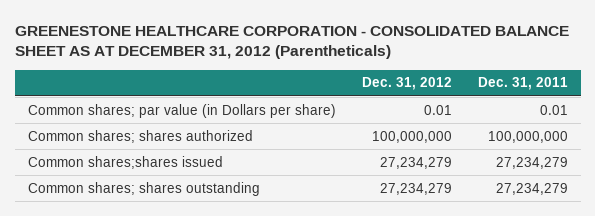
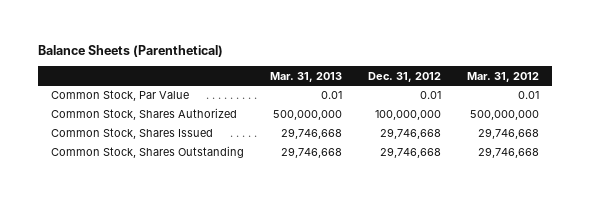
[14,25,569,60] GREENESTONE HEALTHCARE CORPORATION - CONSOLIDATED BALANCE SHEET AS AT DECEMBER 31, 2012 (Parentheticals) -> [38,45,224,58] Balance Sheets (Parenthetical)
[477,77,568,91] Dec. 31, 2011 -> none
none -> [269,71,342,82] Mar. 31, 2013
none -> [466,71,539,82] Mar. 31, 2012
[27,103,336,118] Common shares; par value (in Dollars per share) -> [51,90,190,102] Common Stock, Par Value
[27,129,253,143] Common shares; shares authorized -> [51,108,238,121] Common Stock, Shares Authorized
[27,155,223,169] Common shares;shares issued -> [51,128,214,140] Common Stock, Shares Issued
[379,156,452,169] 27,234,279 -> [379,128,441,140] 29,746,668
[27,181,260,196] Common shares; shares outstanding -> [51,146,245,159] Common Stock, Shares Outstanding
[379,182,452,195] 27,234,279 -> [379,147,441,159] 29,746,668

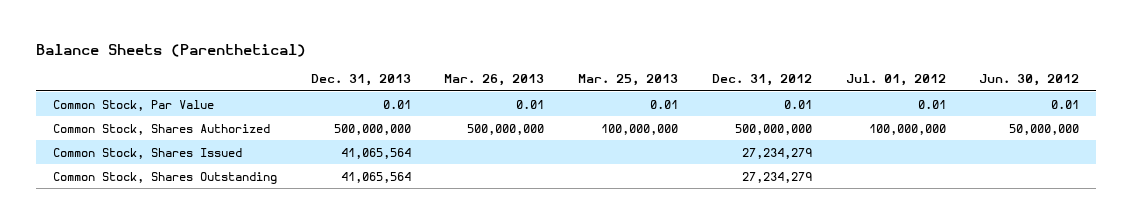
[269,71,342,82] Mar. 31, 2013 -> none
[466,71,539,82] Mar. 31, 2012 -> none
none -> [310,74,411,87] Dec. 31, 2013
none -> [444,74,545,87] Mar. 26, 2013
none -> [578,74,679,87] Mar. 25, 2013
none -> [845,74,946,87] Jul. 01, 2012
none -> [979,74,1080,87] Jun. 30, 2012
[374,110,441,121] 100,000,000 -> [734,123,812,135] 500,000,000
[379,128,441,140] 29,746,668 -> [741,147,812,159] 27,234,279
[379,147,441,159] 29,746,668 -> [741,171,812,183] 27,234,279

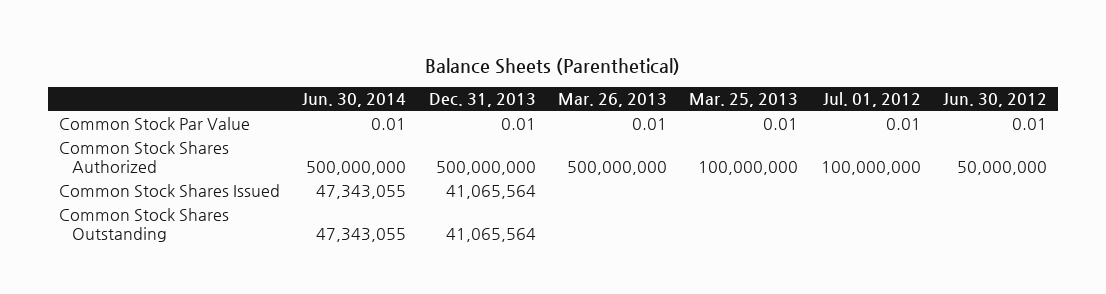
[711,74,812,87] Dec. 31, 2012 -> none
none -> [302,93,407,108] Jun. 30, 2014
[52,99,214,111] Common Stock, Par Value -> [59,117,251,131] Common Stock Par Value
[52,123,270,135] Common Stock, Shares Authorized -> [59,141,230,174] Common Stock Shares Authorized
[52,147,242,159] Common Stock, Shares Issued -> [59,184,281,198] Common Stock Shares Issued
[52,171,277,184] Common Stock, Shares Outstanding -> [59,208,230,243] Common Stock Shares Outstanding

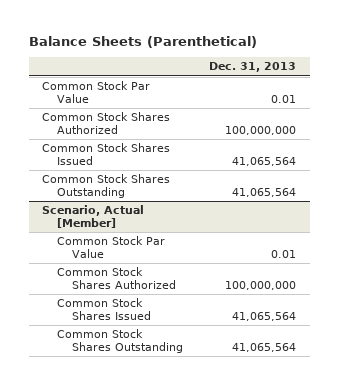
[302,93,407,108] Jun. 30, 2014 -> none
[557,93,667,108] Mar. 26, 2013 -> none
[689,93,799,108] Mar. 25, 2013 -> none
[822,92,921,108] Jul. 01, 2012 -> none
[942,93,1047,108] Jun. 30, 2012 -> none
[435,161,536,176] 500,000,000 -> [225,126,297,136] 100,000,000
none -> [42,205,145,229] Scenario, Actual [Member]
none -> [57,236,166,259] Common Stock Par Value
none -> [57,267,177,290] Common Stock Shares Authorized
none -> [57,298,152,321] Common Stock Shares Issued
none -> [57,329,184,354] Common Stock Shares Outstanding

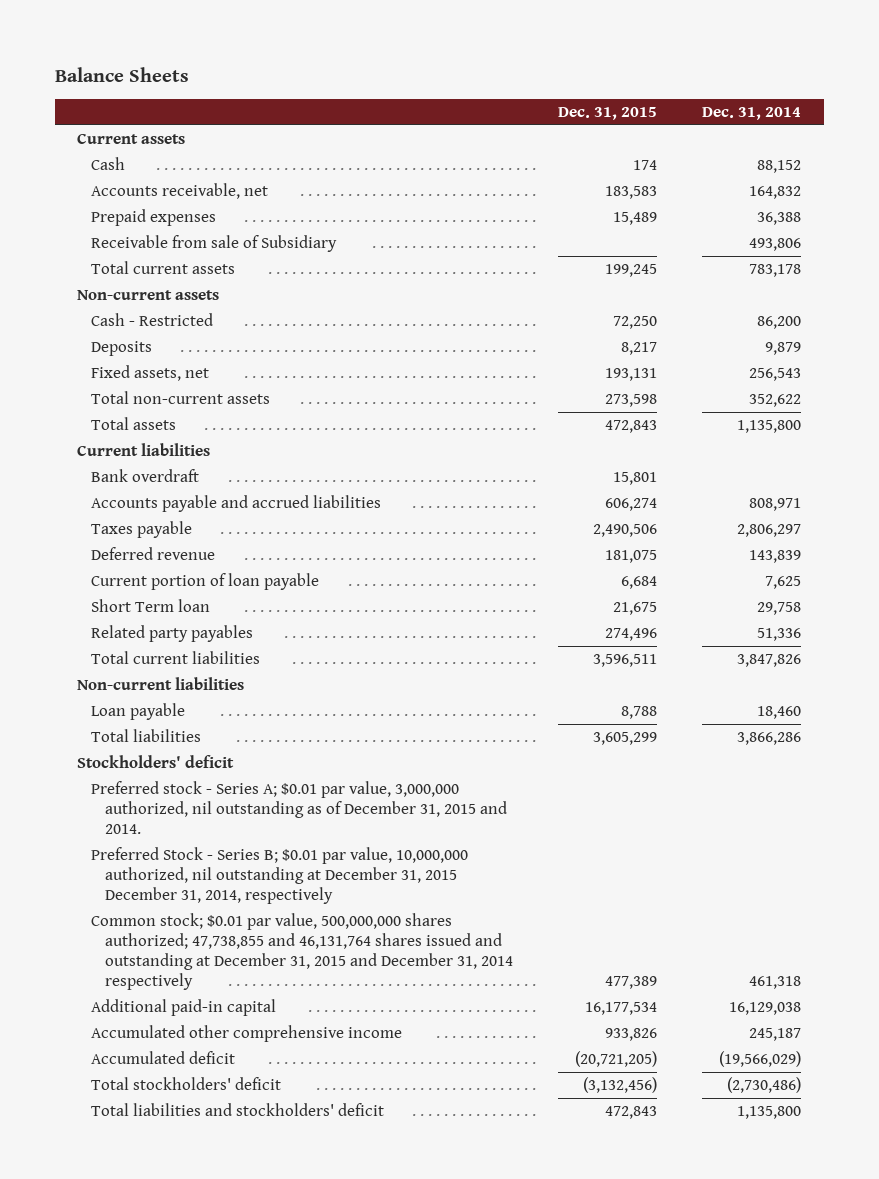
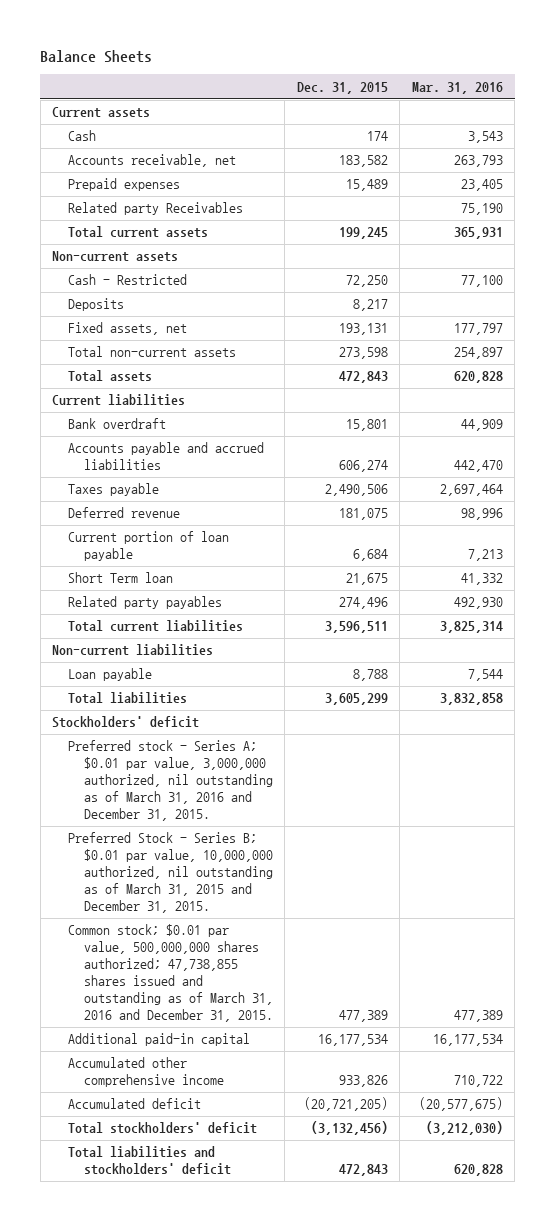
[702,106,802,120] Dec. 31, 2014 -> none
none -> [411,81,503,94] Mar. 31, 2016
[605,186,658,200] 183,583 -> [338,155,388,168] 183,582
[91,235,338,253] Receivable from sale of Subsidiary -> none
none -> [68,202,244,216] Related party Receivables
[91,781,508,835] Preferred stock - Series A; $0.01 par value, 3,000,000 authorized, nil outstanding as of December 31, 2015 and 2014. -> [68,740,274,821] Preferred stock - Series A; $0.01 par value, 3,000,000 authorized, nil outstanding as of March 31, 2016 and December 31, 2015.
[91,847,469,905] Preferred Stock - Series B; $0.01 par value, 10,000,000 authorized, nil outstanding at December 31, 2015 December 31, 2014, respectively -> [68,832,274,913] Preferred Stock - Series B; $0.01 par value, 10,000,000 authorized, nil outstanding as of March 31, 2015 and December 31, 2015.
[91,913,514,991] Common stock; $0.01 par value, 500,000,000 shares authorized; 47,738,855 and 46,131,764 shares issued and outstanding at December 31, 2015 and December 31, 2014 respectively -> [68,924,274,1022] Common stock; $0.01 par value, 500,000,000 shares authorized; 47,738,855 shares issued and outstanding as of March 31, 2016 and December 31, 2015.

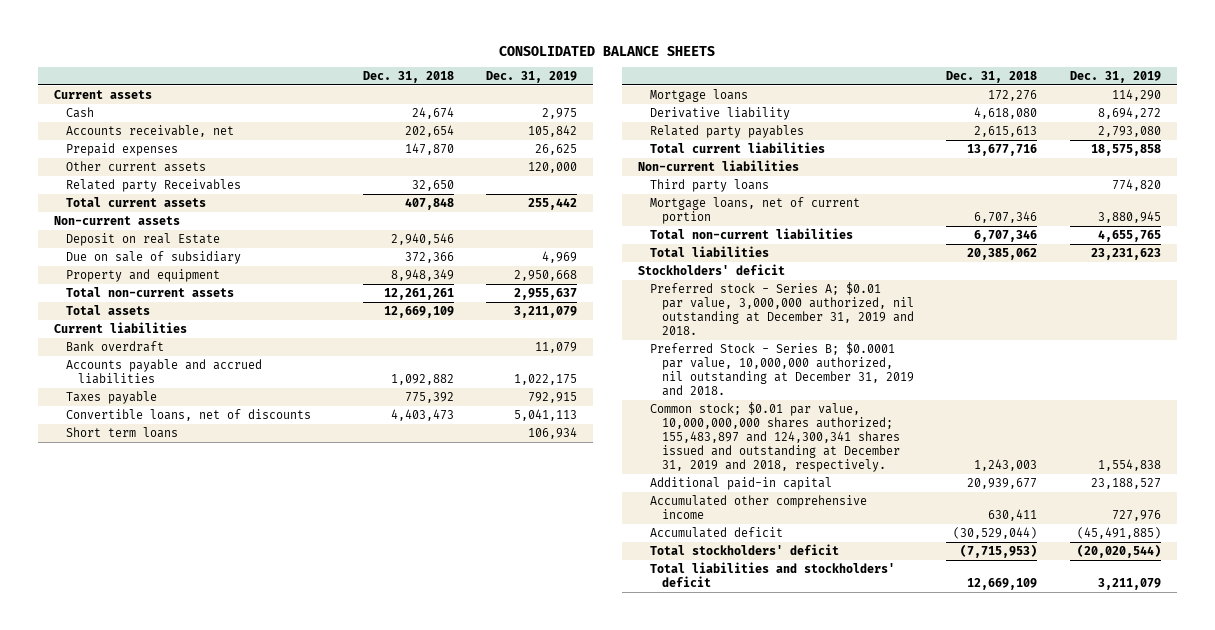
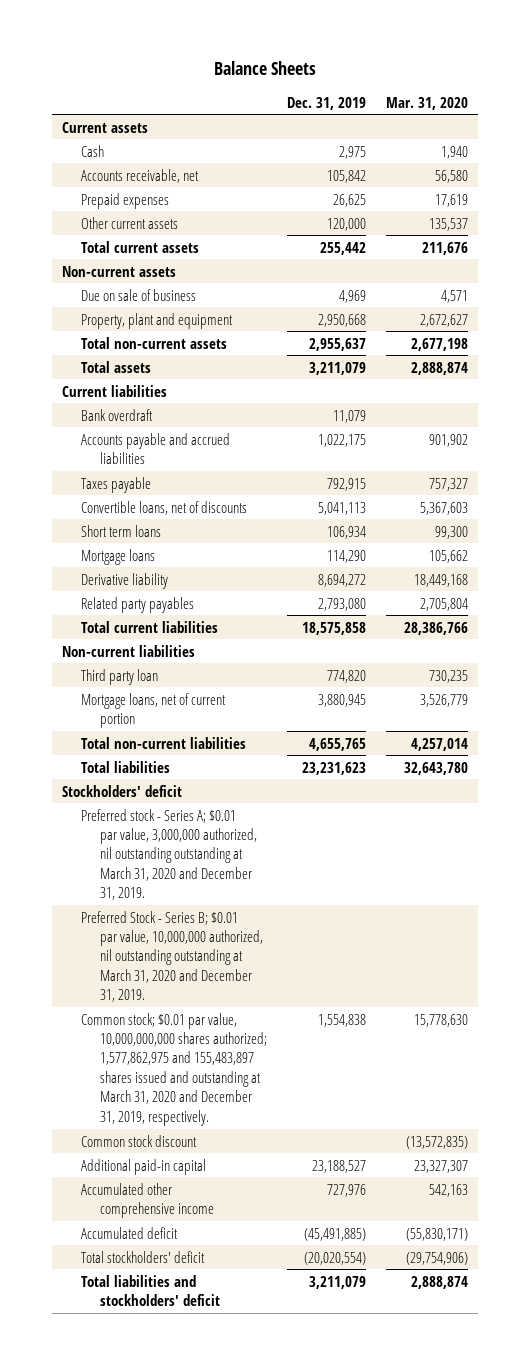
[499,45,716,56] CONSOLIDATED BALANCE SHEETS -> [213,61,316,76] Balance Sheets
[362,70,454,83] Dec. 31, 2018 -> none
none -> [386,96,469,110] Mar. 31, 2020
[66,178,242,192] Related party Receivables -> none
[66,232,221,246] Deposit on real Estate -> none
[66,250,242,264] Due on sale of subsidiary -> [80,288,196,301] Due on sale of business
[66,268,221,282] Property and equipment -> [80,312,233,329] Property, plant and equipment
[649,178,769,192] Third party loans -> [80,668,158,685] Third party loan
[649,281,915,335] Preferred stock - Series A; $0.01 par value, 3,000,000 authorized, nil outstanding at December 31, 2019 and 2018. -> [80,808,257,901] Preferred stock - Series A; $0.01 par value, 3,000,000 authorized, nil outstanding outstanding at March 31, 2020 and December 31, 2019.
[649,341,915,396] Preferred Stock - Series B; $0.0001 par value, 10,000,000 authorized, nil outstanding at December 31, 2019 and 2018. -> [80,910,263,1003] Preferred Stock - Series B; $0.01 par value, 10,000,000 authorized, nil outstanding outstanding at March 31, 2020 and December 31, 2019.
[649,401,901,472] Common stock; $0.01 par value, 10,000,000,000 shares authorized; 155,483,897 and 124,300,341 shares issued and outstanding at December 31, 2019 and 2018, respectively. -> [80,1012,267,1126] Common stock; $0.01 par value, 10,000,000,000 shares authorized; 1,577,862,975 and 155,483,897 shares issued and outstanding at March 31, 2020 and December 31, 2019, respectively.
none -> [80,1134,197,1147] Common stock discount
[1076,543,1161,558] (20,020,544) -> [303,1251,366,1265] (20,020,554)

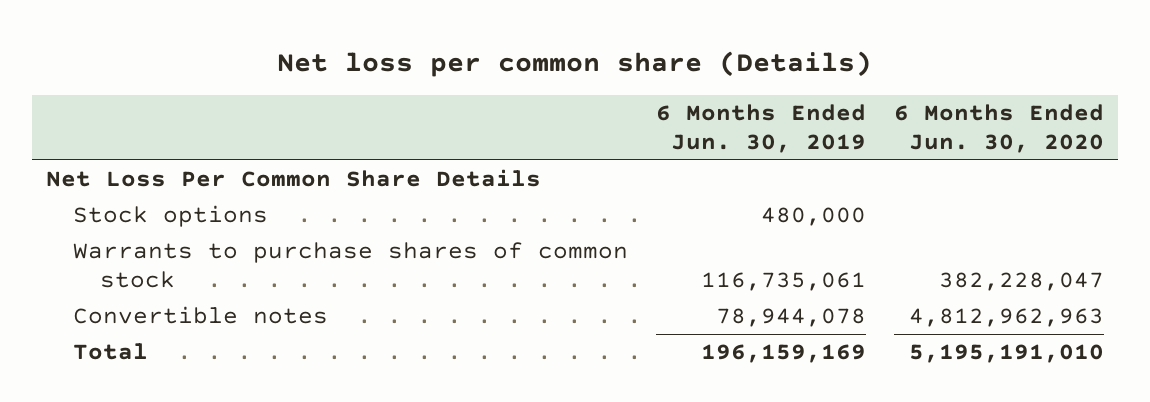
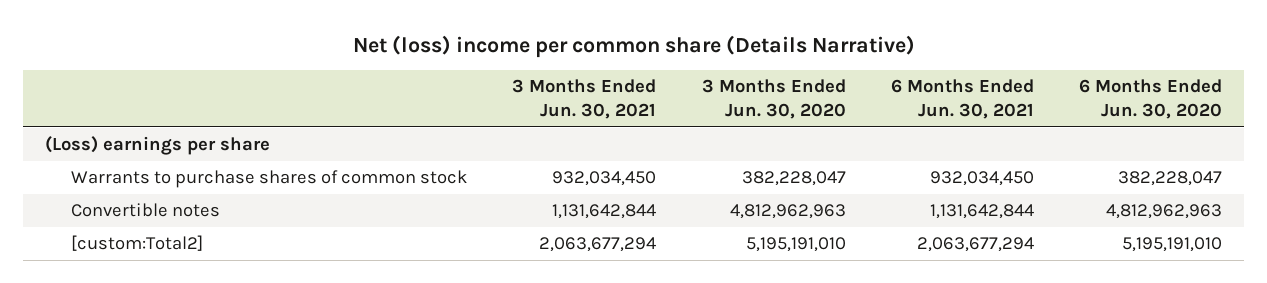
[277,50,873,77] Net loss per common share (Details) -> [352,34,915,58] Net (loss) income per common share (Details Narrative)
[656,104,867,154] 6 Months Ended Jun. 30, 2019 -> none
none -> [512,79,657,120] 3 Months Ended Jun. 30, 2021
none -> [701,79,846,120] 3 Months Ended Jun. 30, 2020
none -> [890,79,1034,120] 6 Months Ended Jun. 30, 2021
[46,169,542,188] Net Loss Per Common Share Details -> none
[73,205,269,228] Stock options -> none
none -> [45,136,271,156] (Loss) earnings per share
[73,343,149,361] Total -> [71,235,204,252] [custom:Total2]

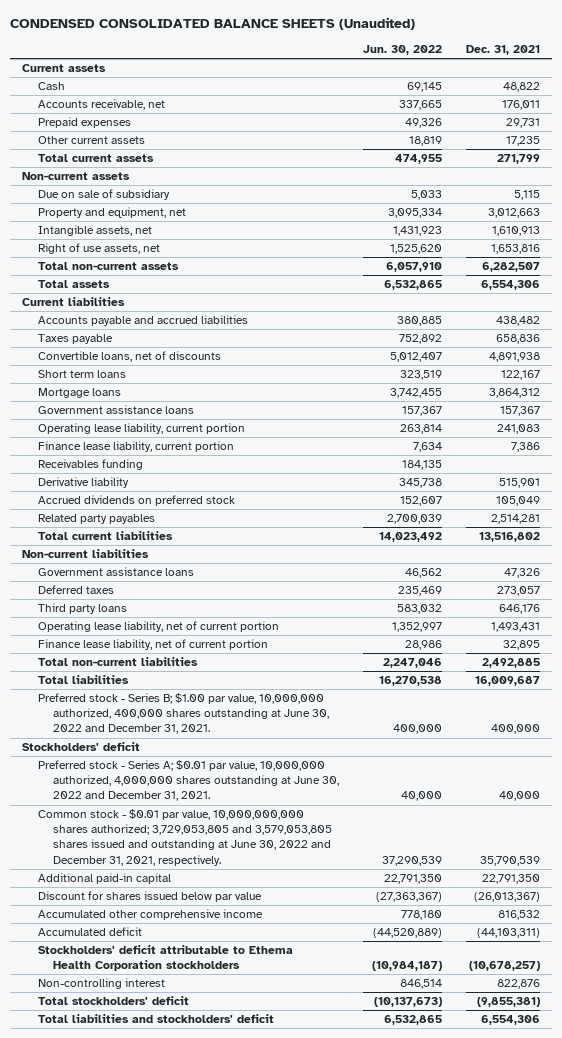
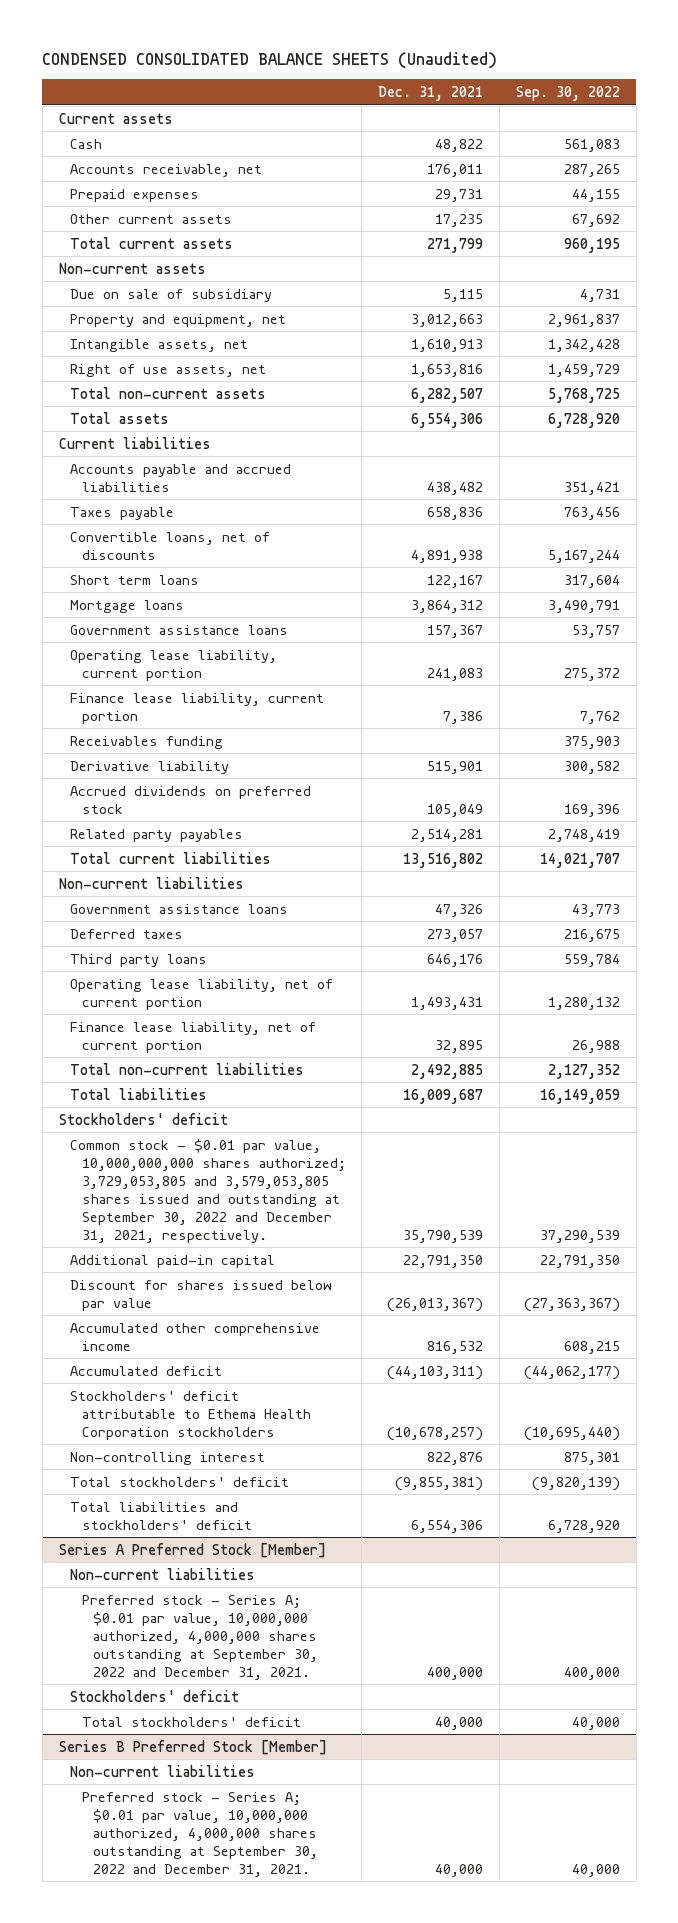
[363,45,443,56] Jun. 30, 2022 -> none
none -> [515,86,620,102] Sep. 30, 2022
[37,693,330,735] Preferred stock - Series B; $1.00 par value, 10,000,000 authorized, 400,000 shares outstanding at June 30, 2022 and December 31, 2021. -> none
[37,760,340,802] Preferred stock - Series A; $0.01 par value, 10,000,000 authorized, 4,000,000 shares outstanding at June 30, 2022 and December 31, 2021. -> none
[37,809,333,866] Common stock - $0.01 par value, 10,000,000,000 shares authorized; 3,729,053,805 and 3,579,053,805 shares issued and outstanding at June 30, 2022 and December 31, 2021, respectively. -> [70,1138,346,1243] Common stock - $0.01 par value, 10,000,000,000 shares authorized; 3,729,053,805 and 3,579,053,805 shares issued and outstanding at September 30, 2022 and December 31, 2021, respectively.
none -> [58,1542,326,1558] Series A Preferred Stock [Member]
none -> [70,1567,256,1580] Non-current liabilities
none -> [81,1594,319,1680] Preferred stock - Series A; $0.01 par value, 10,000,000 authorized, 4,000,000 shares outstanding at September 30, 2022 and December 31, 2021.
none -> [70,1689,240,1702] Stockholders' deficit
none -> [81,1716,301,1727] Total stockholders' deficit
none -> [58,1739,327,1755] Series B Preferred Stock [Member]
none -> [70,1764,256,1777] Non-current liabilities
none -> [81,1791,319,1877] Preferred stock - Series A; $0.01 par value, 10,000,000 authorized, 4,000,000 shares outstanding at September 30, 2022 and December 31, 2021.

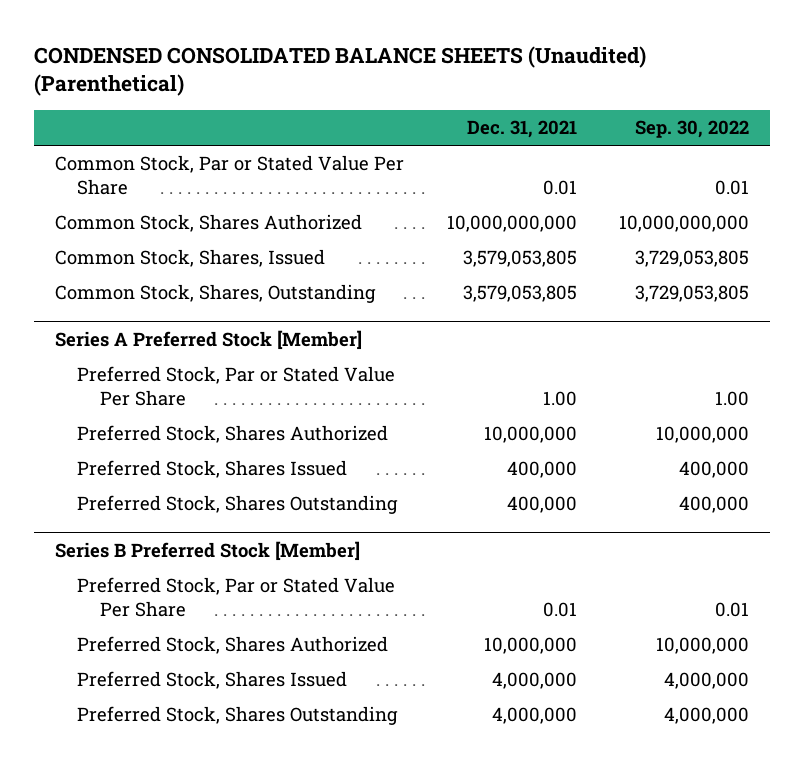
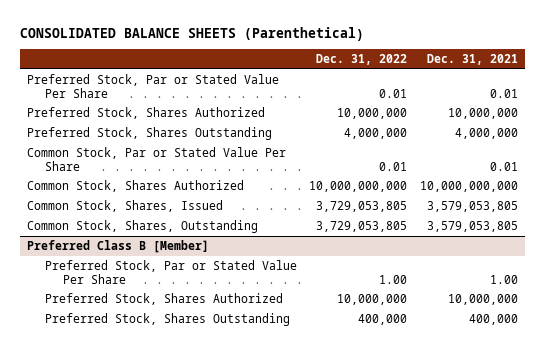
[33,45,646,97] CONDENSED CONSOLIDATED BALANCE SHEETS (Unaudited) (Parenthetical) -> [20,26,365,41] CONSOLIDATED BALANCE SHEETS (Parenthetical)
[635,120,750,139] Sep. 30, 2022 -> none
none -> [316,53,408,65] Dec. 31, 2022
none -> [26,73,279,98] Preferred Stock, Par or Stated Value Per Share
none -> [26,106,265,119] Preferred Stock, Shares Authorized
none -> [26,126,272,140] Preferred Stock, Shares Outstanding
[55,329,363,350] Series A Preferred Stock [Member] -> none
none -> [26,239,209,253] Preferred Class B [Member]
[77,460,348,479] Preferred Stock, Shares Issued -> none
[55,540,361,561] Series B Preferred Stock [Member] -> none
[77,577,396,617] Preferred Stock, Par or Stated Value Per Share -> none
[77,636,389,655] Preferred Stock, Shares Authorized -> none
[77,671,348,690] Preferred Stock, Shares Issued -> none
[77,706,399,726] Preferred Stock, Shares Outstanding -> none

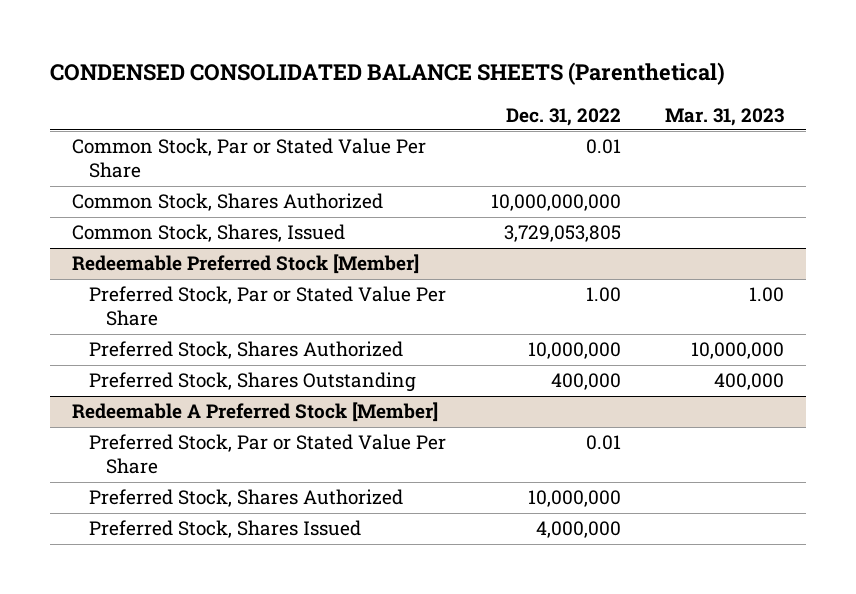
[20,26,365,41] CONSOLIDATED BALANCE SHEETS (Parenthetical) -> [50,62,726,86] CONDENSED CONSOLIDATED BALANCE SHEETS (Parenthetical)
[427,53,519,65] Dec. 31, 2021 -> none
none -> [664,107,784,126] Mar. 31, 2023
[26,73,279,98] Preferred Stock, Par or Stated Value Per Share -> none
[26,106,265,119] Preferred Stock, Shares Authorized -> none
[26,126,272,140] Preferred Stock, Shares Outstanding -> none
[26,219,258,233] Common Stock, Shares, Outstanding -> none
[26,239,209,253] Preferred Class B [Member] -> none
none -> [72,254,420,275] Redeemable Preferred Stock [Member]
none -> [72,402,439,423] Redeemable A Preferred Stock [Member]
none -> [89,434,447,475] Preferred Stock, Par or Stated Value Per Share
none -> [89,489,404,508] Preferred Stock, Shares Authorized
none -> [89,520,362,539] Preferred Stock, Shares Issued

